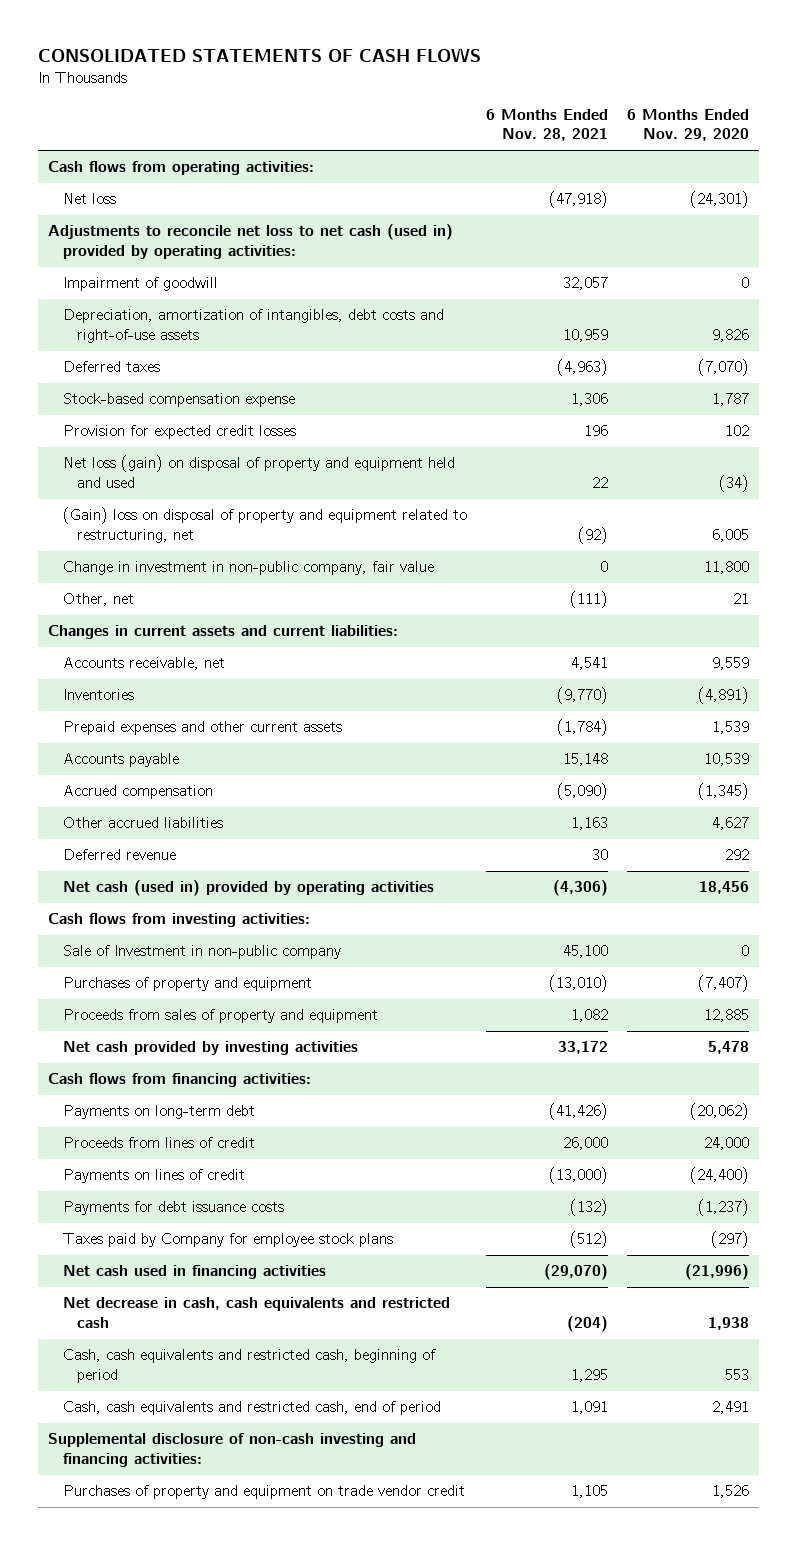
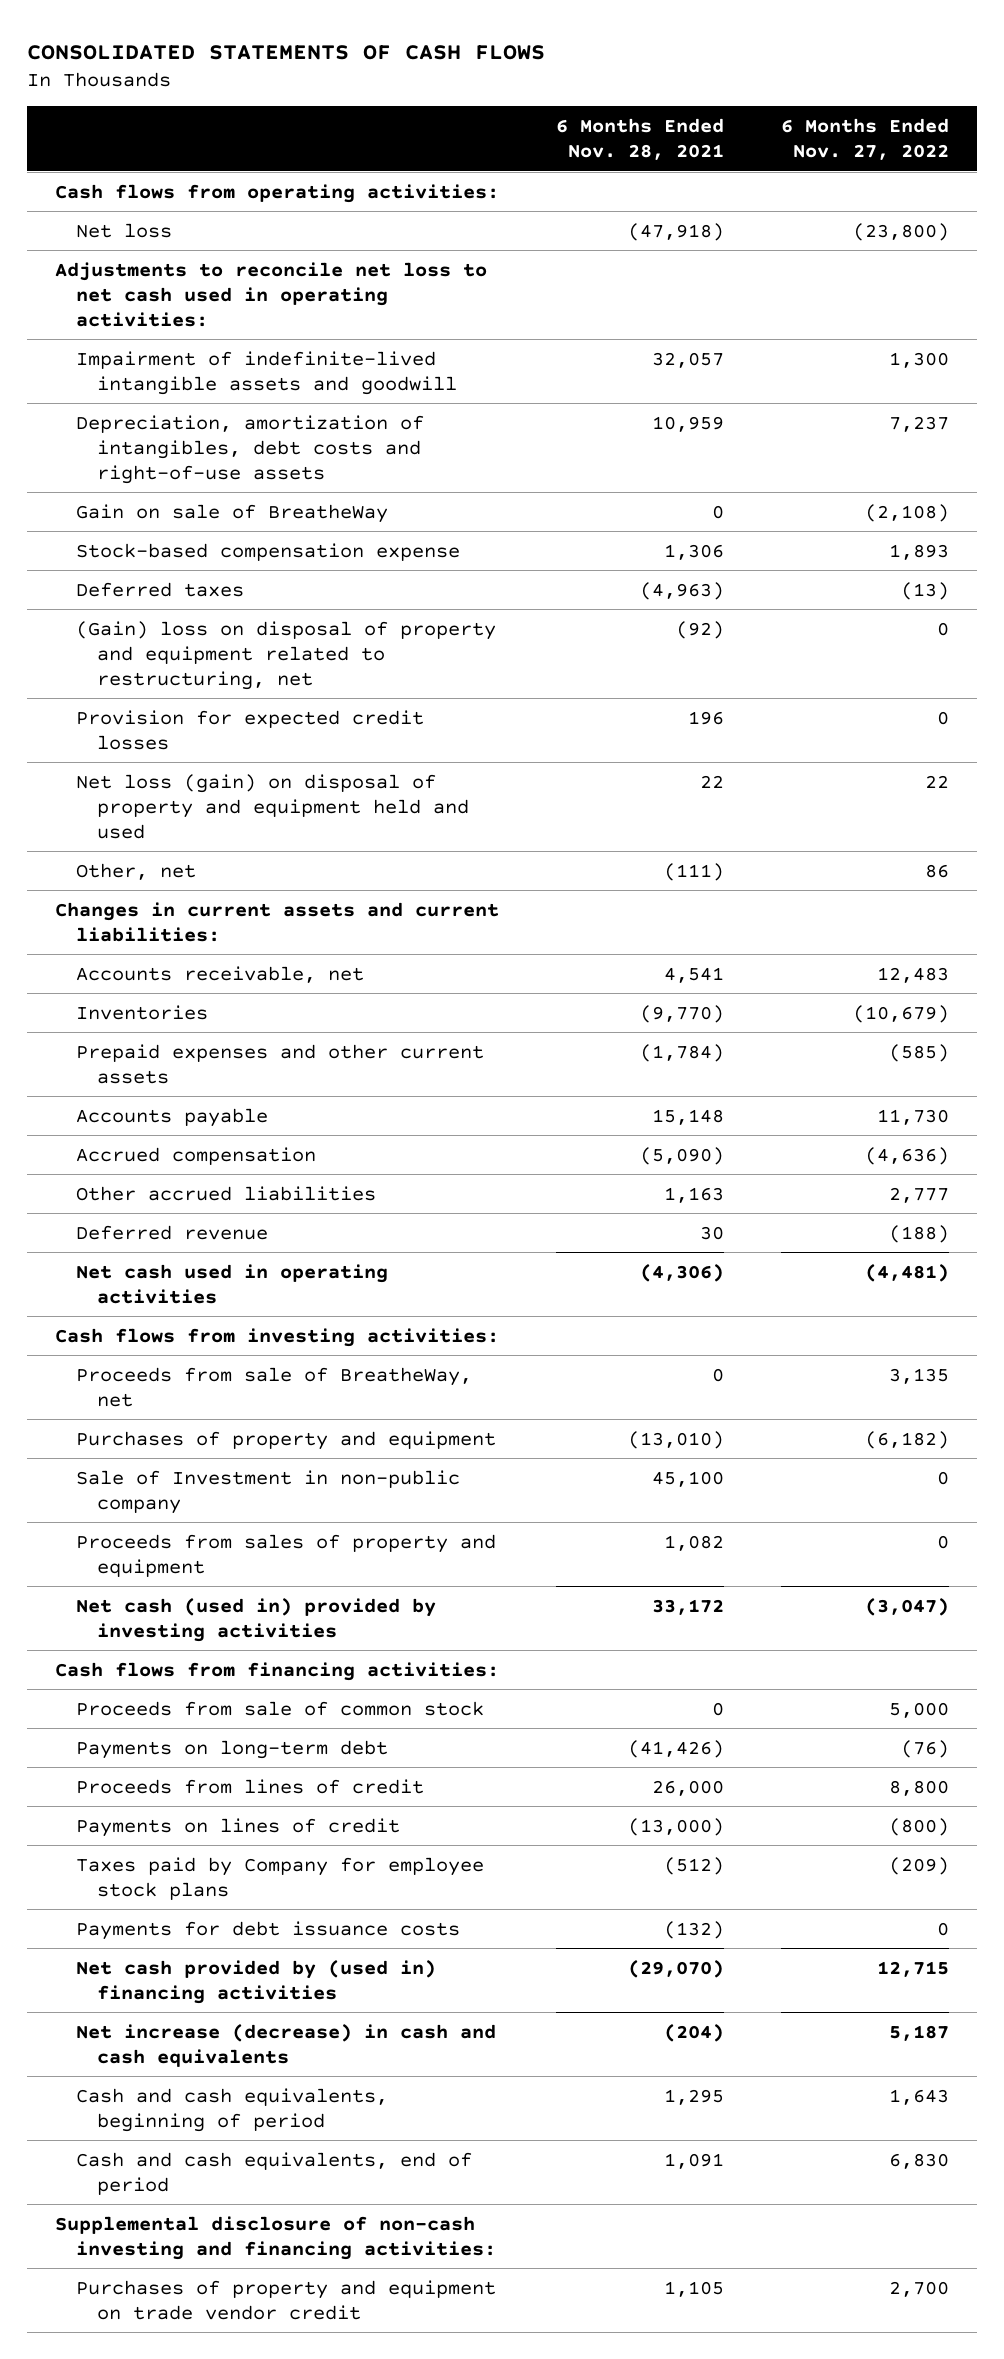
[627,108,750,142] 6 Months Ended Nov. 29, 2020 -> none
none -> [780,118,949,161] 6 Months Ended Nov. 27, 2022
[48,224,454,260] Adjustments to reconcile net loss to net cash (used in) provided by operating activities: -> [55,261,488,327] Adjustments to reconcile net loss to net cash used in operating activities:
[62,277,218,292] Impairment of goodwill -> [76,350,458,395] Impairment of indefinite-lived intangible assets and goodwill
none -> [76,503,389,523] Gain on sale of BreatheWay
[62,361,160,373] Deferred taxes -> [76,581,245,597] Deferred taxes
[62,507,467,544] (Gain) loss on disposal of property and equipment related to restructuring, net -> [76,620,497,690] (Gain) loss on disposal of property and equipment related to restructuring, net
[62,561,434,576] Change in investment in non-public company, fair value -> none
[62,880,434,897] Net cash (used in) provided by operating activities -> [76,1263,389,1304] Net cash used in operating activities
none -> [76,1366,473,1407] Proceeds from sale of BreatheWay, net
[62,945,341,960] Sale of Investment in non-public company -> [76,1469,461,1514] Sale of Investment in non-public company
[62,1041,358,1056] Net cash provided by investing activities -> [76,1597,437,1642] Net cash (used in) provided by investing activities
none -> [76,1700,485,1716] Proceeds from sale of common stock
[62,1201,284,1216] Payments for debt issuance costs -> [76,1920,461,1940] Payments for debt issuance costs
[62,1265,326,1280] Net cash used in financing activities -> [76,1959,437,2004] Net cash provided by (used in) financing activities
[62,1297,450,1329] Net decrease in cash, cash equivalents and restricted cash -> [76,2023,497,2067] Net increase (decrease) in cash and cash equivalents
[62,1349,436,1384] Cash, cash equivalents and restricted cash, beginning of period -> [76,2087,389,2132] Cash and cash equivalents, beginning of period
[62,1401,441,1416] Cash, cash equivalents and restricted cash, end of period -> [76,2151,473,2195] Cash and cash equivalents, end of period

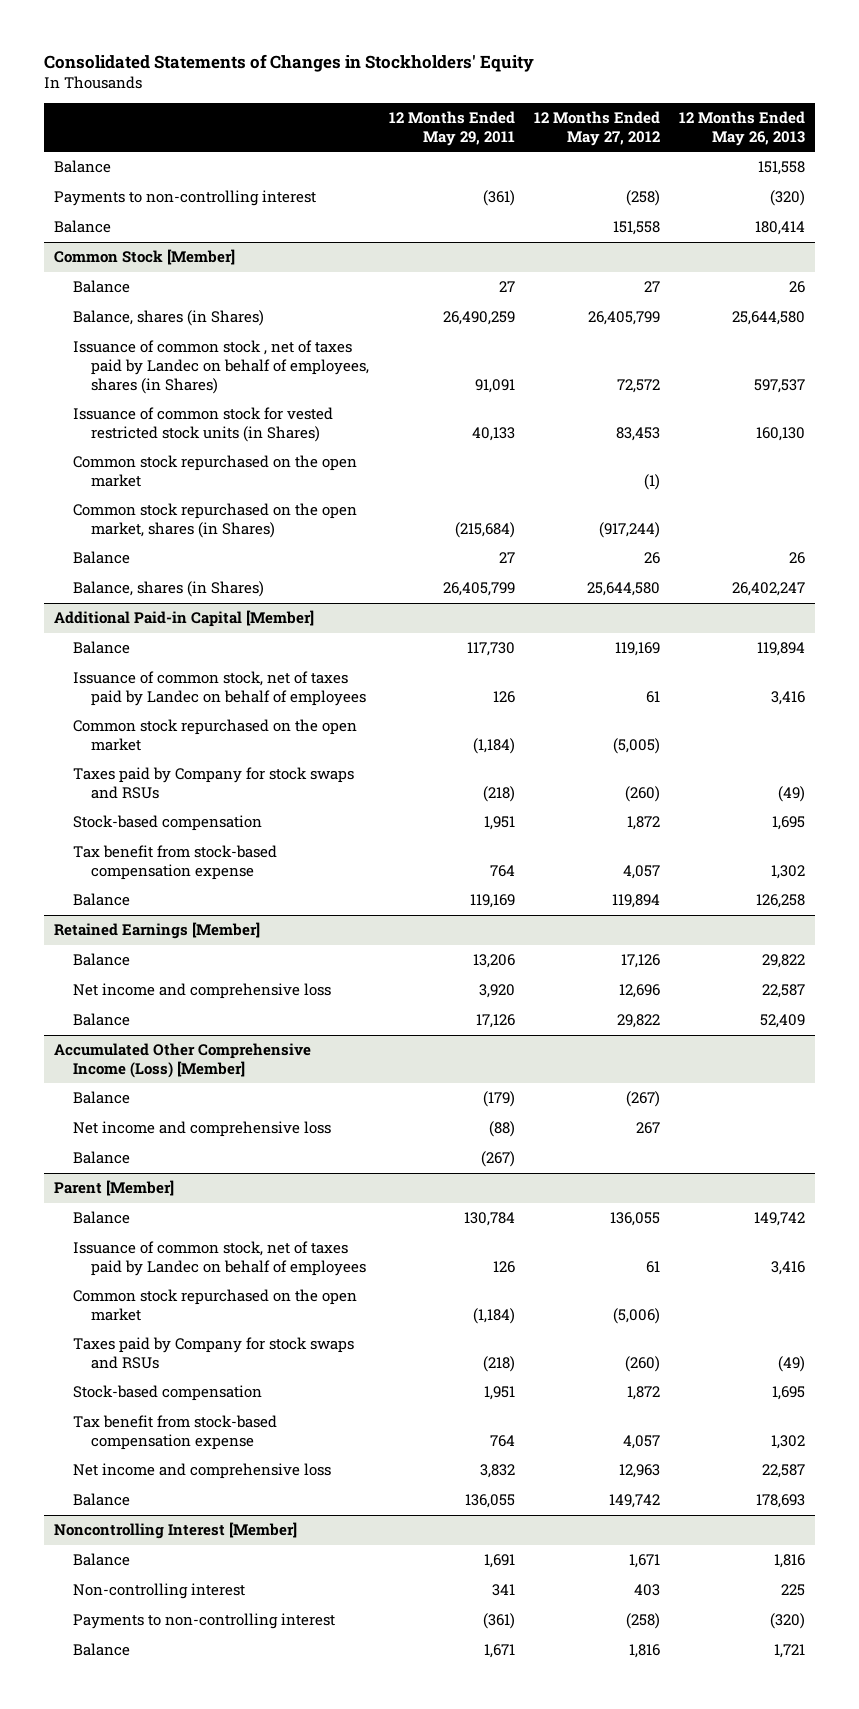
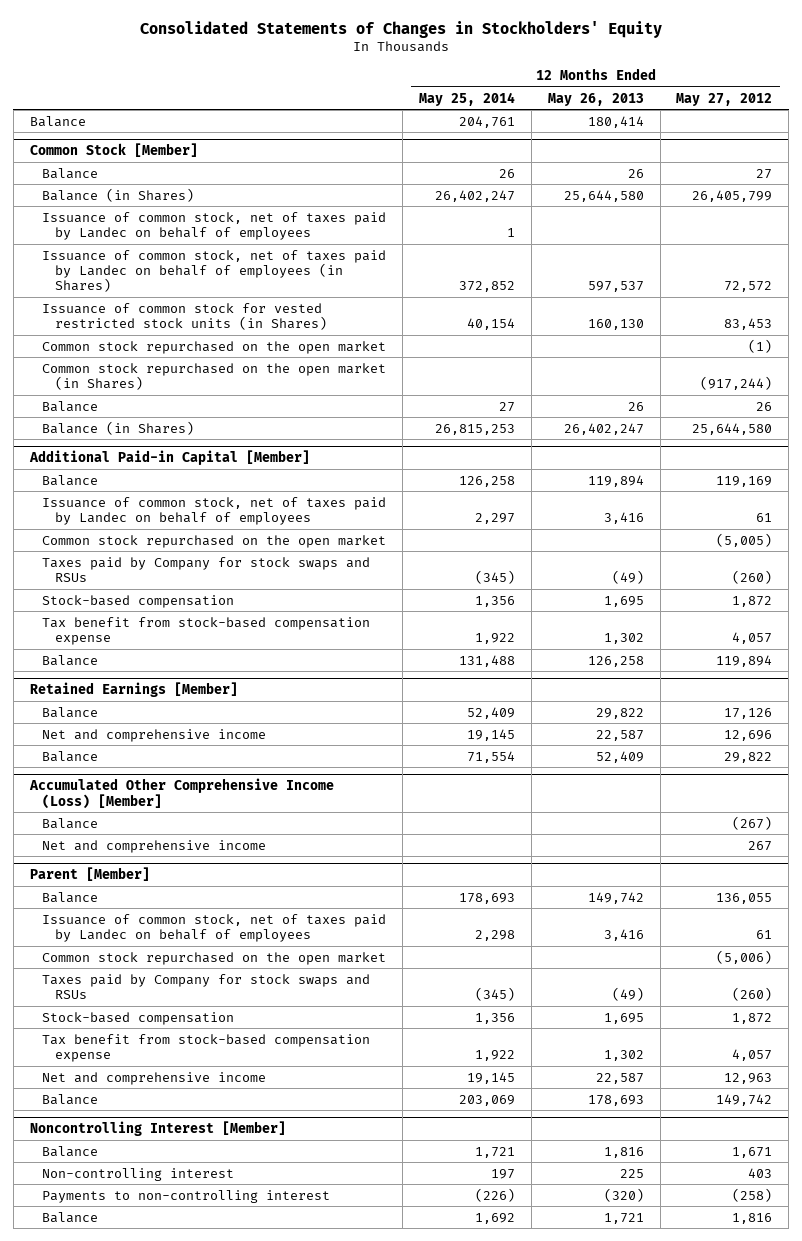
[388,111,515,146] 12 Months Ended May 29, 2011 -> none
none -> [419,91,516,106] May 25, 2014
[53,190,316,207] Payments to non-controlling interest -> none
[53,220,111,234] Balance -> none
[758,161,806,176] 151,558 -> [587,115,644,128] 180,414
[72,310,264,327] Balance, shares (in Shares) -> [42,187,195,202] Balance (in Shares)
none -> [42,211,387,241] Issuance of common stock, net of taxes paid by Landec on behalf of employees
[72,340,370,394] Issuance of common stock , net of taxes paid by Landec on behalf of employees, shares (in Shares) -> [42,249,387,293] Issuance of common stock, net of taxes paid by Landec on behalf of employees (in Shares)
[72,503,357,538] Common stock repurchased on the open market, shares (in Shares) -> [42,362,387,391] Common stock repurchased on the open market (in Shares)
[72,581,264,598] Balance, shares (in Shares) -> [42,420,195,435] Balance (in Shares)
[72,983,331,1000] Net income and comprehensive loss -> [42,728,267,742] Net and comprehensive income
[72,1151,130,1165] Balance -> none
[72,1121,331,1138] Net income and comprehensive loss -> [42,839,267,853] Net and comprehensive income
[72,1463,331,1480] Net income and comprehensive loss -> [42,1071,267,1085] Net and comprehensive income

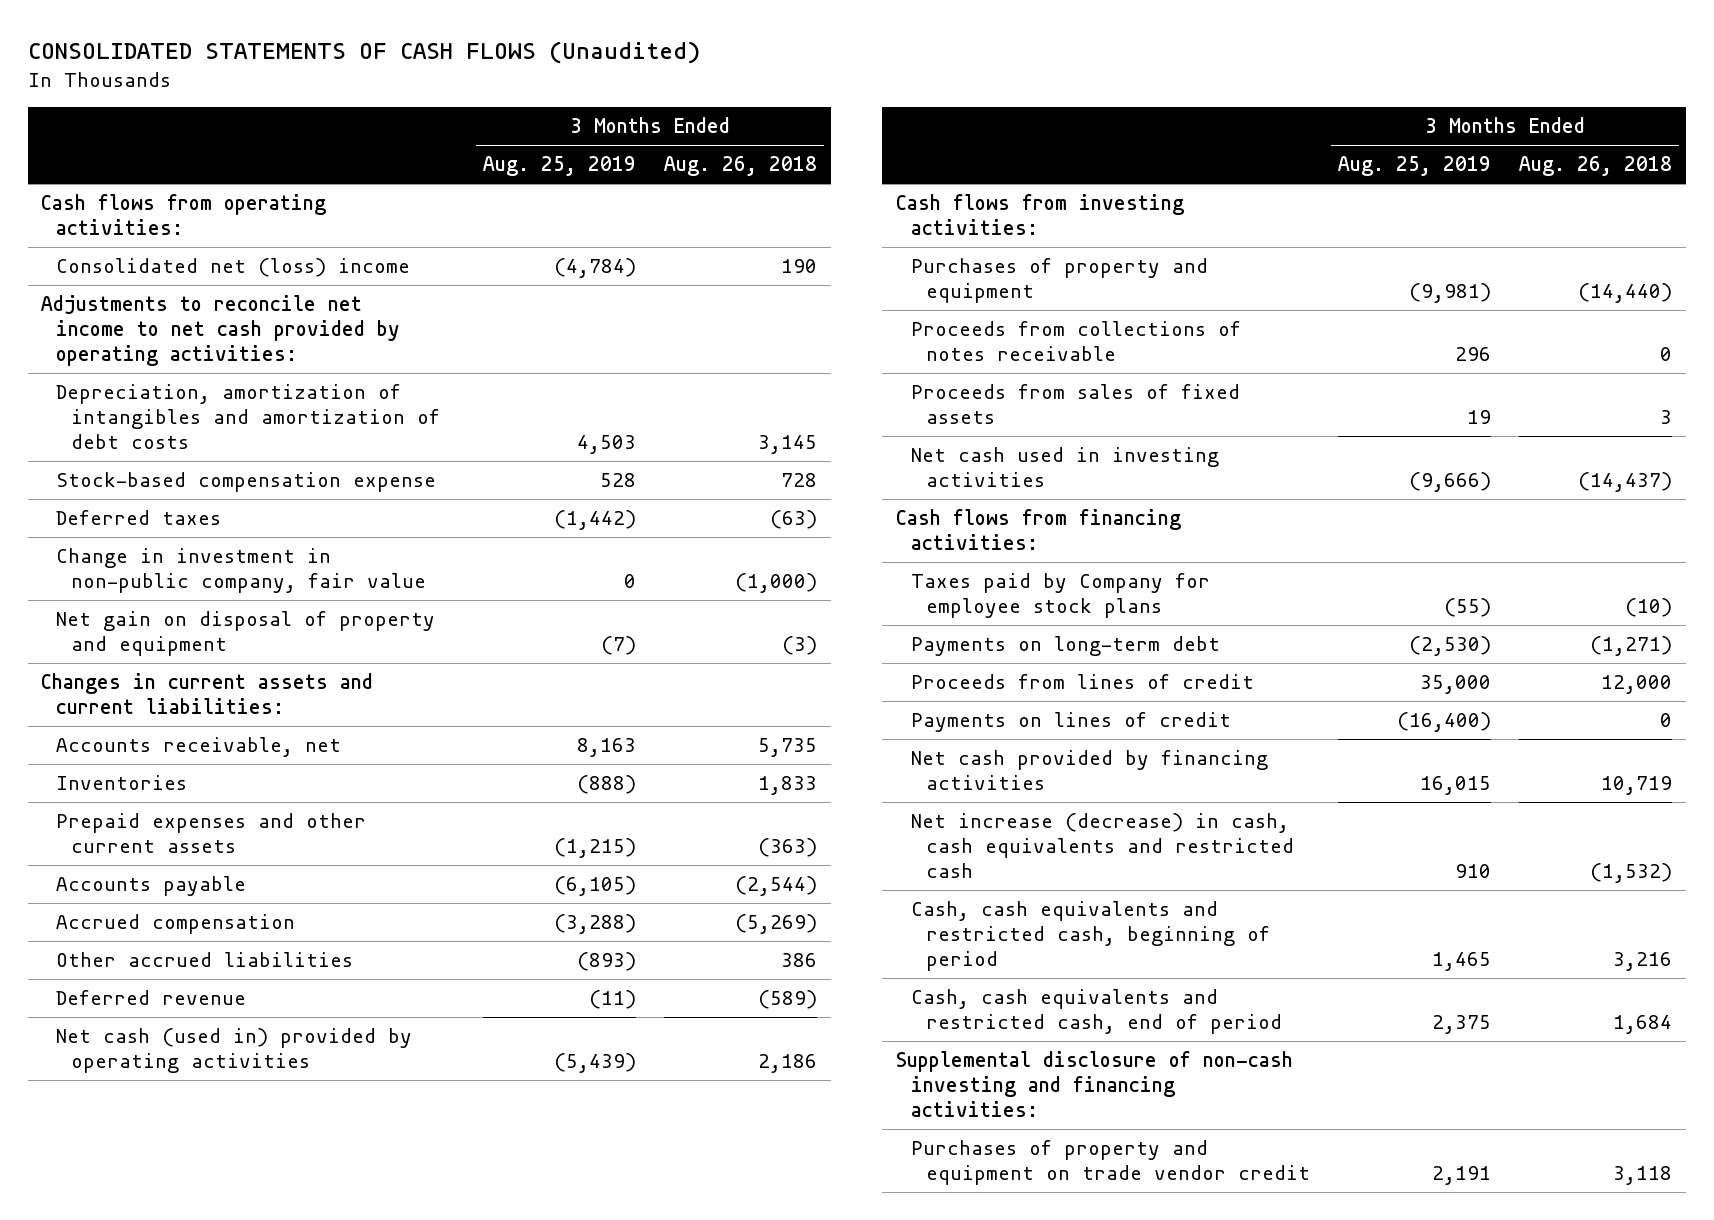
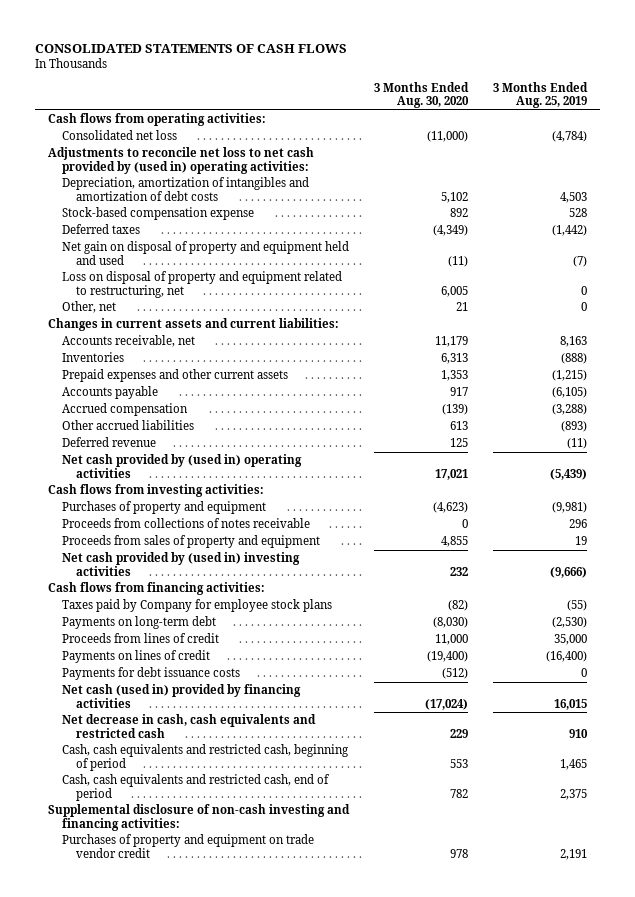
[27,41,700,65] CONSOLIDATED STATEMENTS OF CASH FLOWS (Unaudited) -> [35,43,348,53] CONSOLIDATED STATEMENTS OF CASH FLOWS
[664,156,818,177] Aug. 26, 2018 -> none
none -> [374,82,470,109] 3 Months Ended Aug. 30, 2020
[56,258,411,278] Consolidated net (loss) income -> [62,130,178,141] Consolidated net loss
[41,295,401,367] Adjustments to reconcile net income to net cash provided by operating activities: -> [47,147,314,174] Adjustments to reconcile net loss to net cash provided by (used in) operating activities:
[56,548,427,594] Change in investment in non-public company, fair value -> none
[56,611,436,657] Net gain on disposal of property and equipment -> [62,241,350,265] Net gain on disposal of property and equipment held and used
none -> [62,271,343,298] Loss on disposal of property and equipment related to restructuring, net
none -> [62,301,117,314] Other, net
[56,1028,413,1074] Net cash (used in) provided by operating activities -> [62,454,303,478] Net cash provided by (used in) operating activities
[911,384,1241,425] Proceeds from sales of fixed assets -> [62,535,321,549] Proceeds from sales of property and equipment
[911,447,1220,488] Net cash used in investing activities -> [62,552,301,576] Net cash provided by (used in) investing activities
none -> [62,667,241,681] Payments for debt issuance costs
[911,750,1269,791] Net cash provided by financing activities -> [62,684,302,708] Net cash (used in) provided by financing activities
[911,813,1295,879] Net increase (decrease) in cash, cash equivalents and restricted cash -> [62,714,317,738] Net decrease in cash, cash equivalents and restricted cash

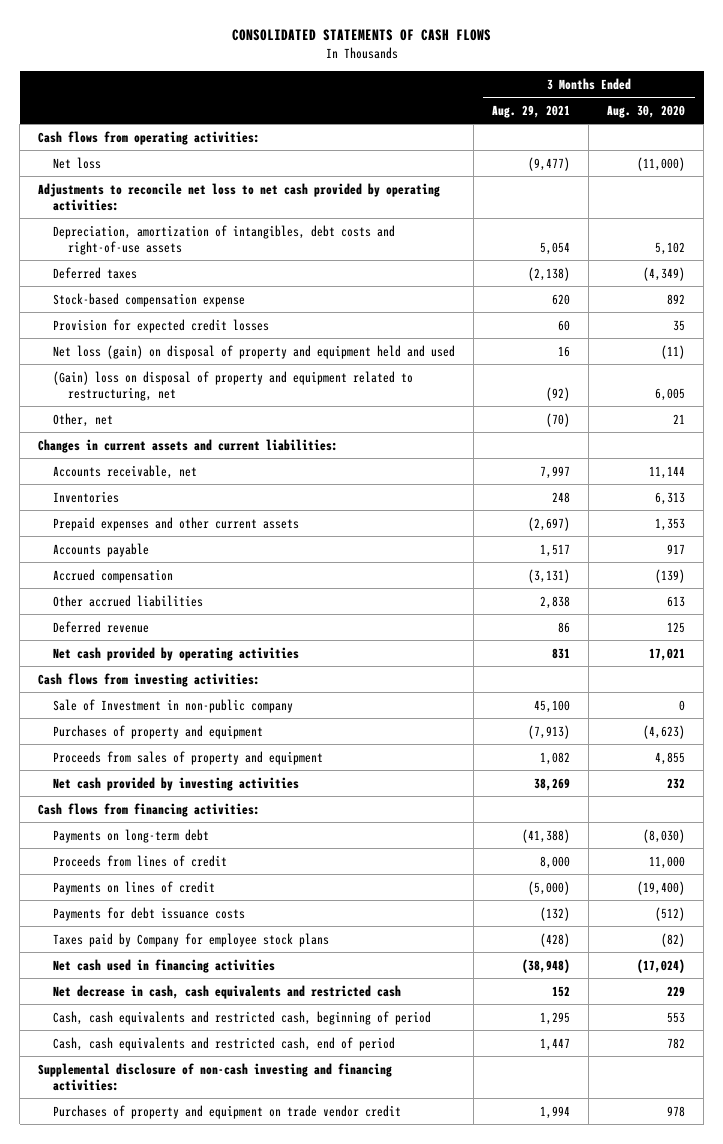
[493,82,589,109] 3 Months Ended Aug. 25, 2019 -> none
none -> [492,104,571,118] Aug. 29, 2021
[62,130,178,141] Consolidated net loss -> [52,156,101,169] Net loss
[47,147,314,174] Adjustments to reconcile net loss to net cash provided by (used in) operating activities: -> [38,182,441,211] Adjustments to reconcile net loss to net cash provided by operating activities:
[62,177,310,201] Depreciation, amortization of intangibles and amortization of debt costs -> [52,224,395,255] Depreciation, amortization of intangibles, debt costs and right-of-use assets
[62,207,255,221] Stock-based compensation expense -> [52,292,245,307] Stock-based compensation expense
none -> [52,318,269,333] Provision for expected credit losses
[62,241,350,265] Net gain on disposal of property and equipment held and used -> [52,344,455,359] Net loss (gain) on disposal of property and equipment held and used
[62,271,343,298] Loss on disposal of property and equipment related to restructuring, net -> [52,370,413,401] (Gain) loss on disposal of property and equipment related to restructuring, net
[435,336,469,348] 11,179 -> [649,465,686,479] 11,144
[62,454,303,478] Net cash provided by (used in) operating activities -> [52,646,299,661] Net cash provided by operating activities
none -> [52,698,293,713] Sale of Investment in non-public company
[62,518,311,529] Proceeds from collections of notes receivable -> none
[62,552,301,576] Net cash provided by (used in) investing activities -> [52,776,299,791] Net cash provided by investing activities
[62,599,333,613] Taxes paid by Company for employee stock plans -> [52,932,329,947] Taxes paid by Company for employee stock plans
[62,684,302,708] Net cash (used in) provided by financing activities -> [52,958,275,973] Net cash used in financing activities

